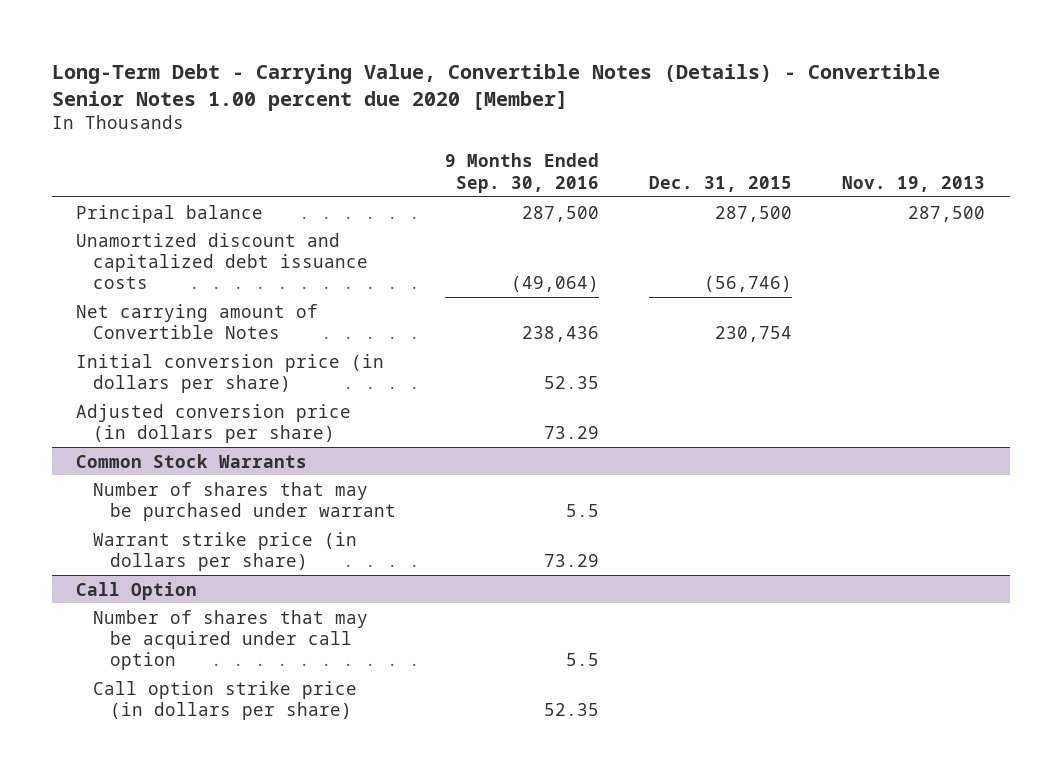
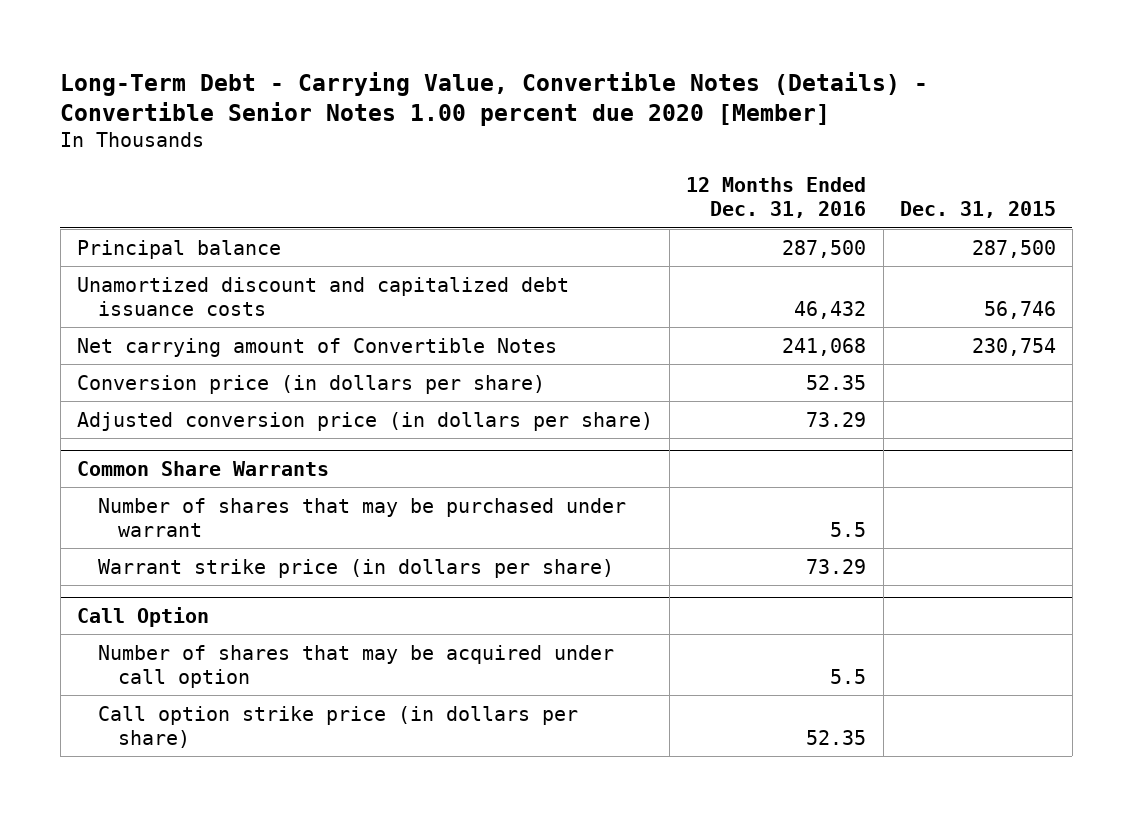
[445,153,600,193] 9 Months Ended Sep. 30, 2016 -> none
[841,175,985,192] Nov. 19, 2013 -> none
none -> [686,177,867,219] 12 Months Ended Dec. 31, 2016
[704,276,793,293] (56,746) -> [983,300,1056,319] 56,746
[76,353,385,393] Initial conversion price (in dollars per share) -> [77,374,546,394] Conversion price (in dollars per share)
[76,453,308,468] Common Stock Warrants -> [77,460,330,476] Common Share Warrants

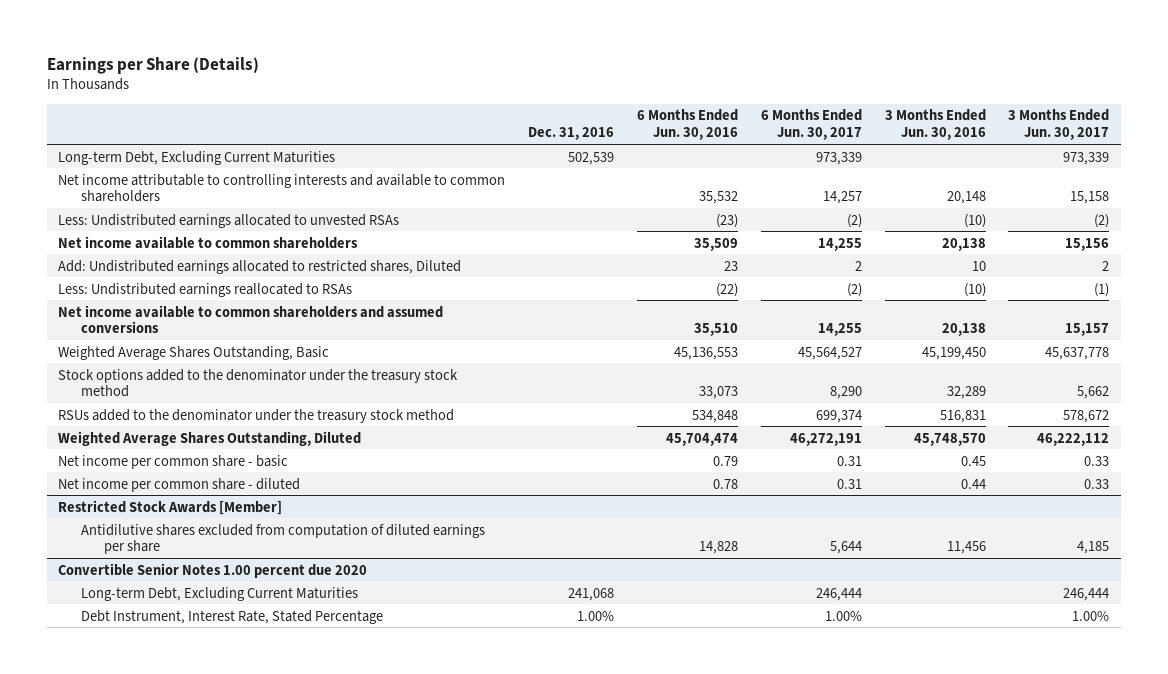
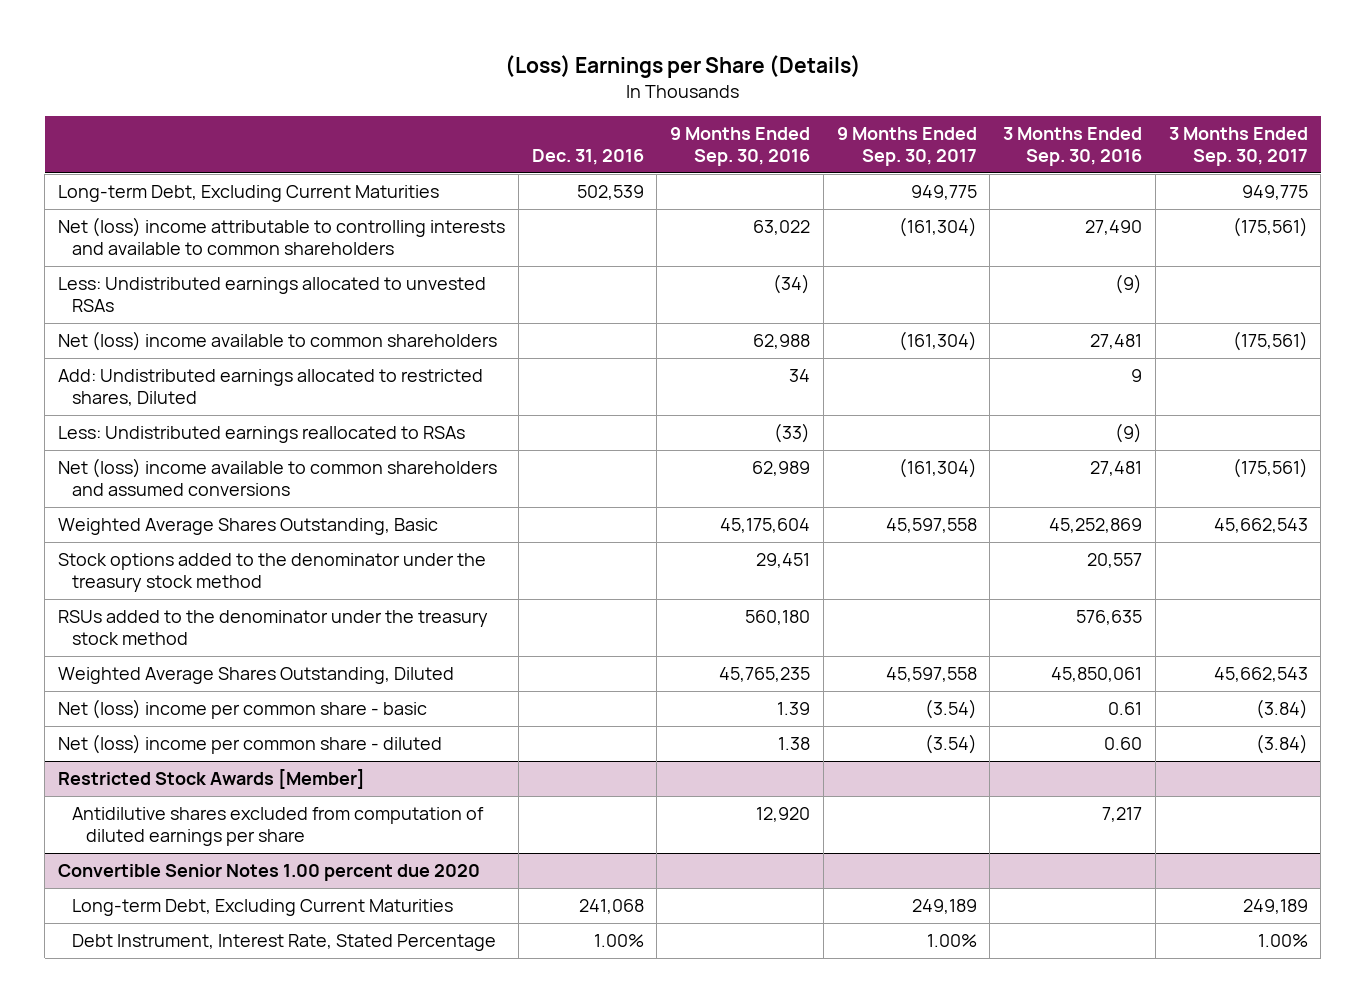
[46,56,259,74] Earnings per Share (Details) -> [504,55,861,79] (Loss) Earnings per Share (Details)
[636,109,738,141] 6 Months Ended Jun. 30, 2016 -> none
[760,109,862,141] 6 Months Ended Jun. 30, 2017 -> none
[884,109,986,141] 3 Months Ended Jun. 30, 2016 -> none
[1008,109,1110,141] 3 Months Ended Jun. 30, 2017 -> none
none -> [670,126,811,166] 9 Months Ended Sep. 30, 2016
none -> [836,126,977,166] 9 Months Ended Sep. 30, 2017
none -> [1003,126,1143,166] 3 Months Ended Sep. 30, 2016
none -> [1168,126,1308,166] 3 Months Ended Sep. 30, 2017
[58,173,506,203] Net income attributable to controlling interests and available to common shareholders -> [58,217,506,256] Net (loss) income attributable to controlling interests and available to common shareholders
[58,235,359,249] Net income available to common shareholders -> [58,331,498,352] Net (loss) income available to common shareholders
[58,304,444,334] Net income available to common shareholders and assumed conversions -> [58,458,498,497] Net (loss) income available to common shareholders and assumed conversions
[58,454,289,469] Net income per common share - basic -> [58,699,428,720] Net (loss) income per common share - basic
[58,477,301,492] Net income per common share - diluted -> [58,734,443,755] Net (loss) income per common share - diluted

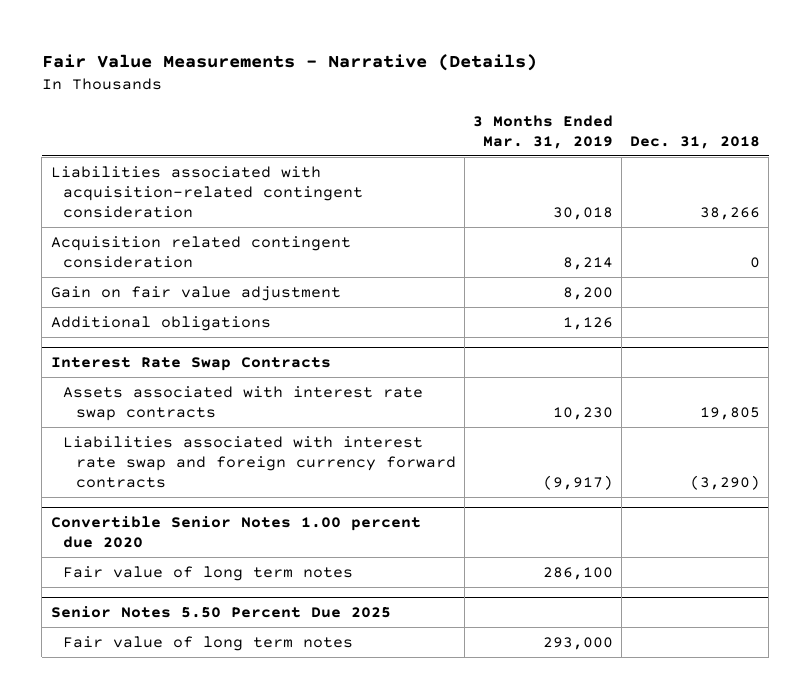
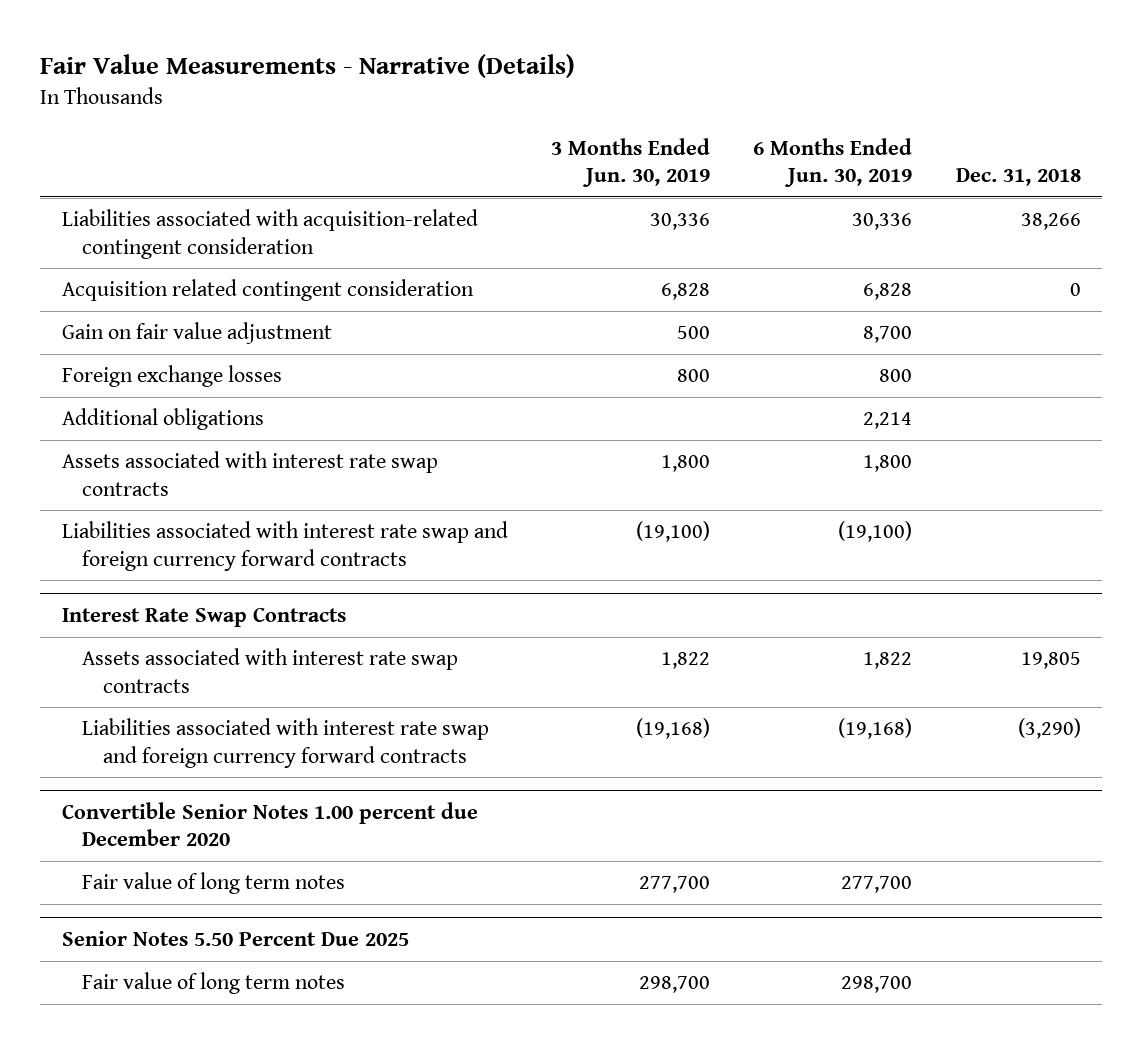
[472,114,613,149] 3 Months Ended Mar. 31, 2019 -> none
none -> [550,137,710,187] 3 Months Ended Jun. 30, 2019
none -> [753,137,913,187] 6 Months Ended Jun. 30, 2019
none -> [61,365,282,388] Foreign exchange losses
none -> [61,451,438,496] Assets associated with interest rate swap contracts
none -> [61,521,508,571] Liabilities associated with interest rate swap and foreign currency forward contracts
[50,515,421,549] Convertible Senior Notes 1.00 percent due 2020 -> [61,802,478,847] Convertible Senior Notes 1.00 percent due December 2020

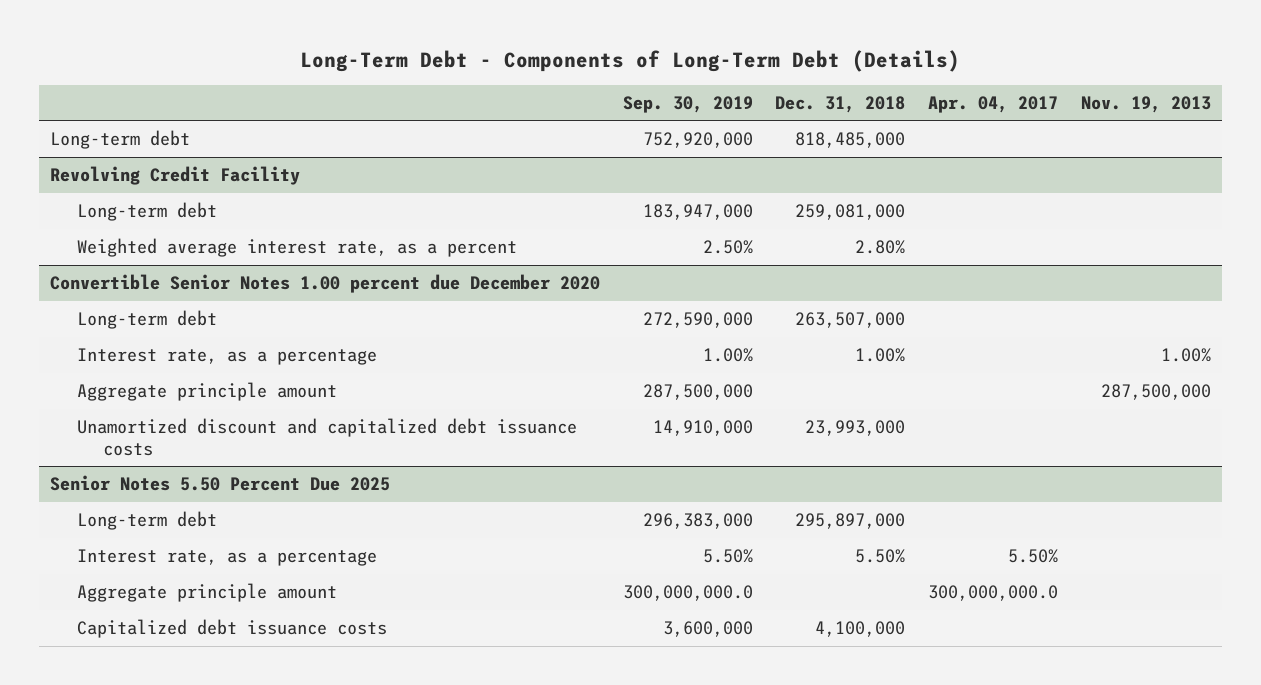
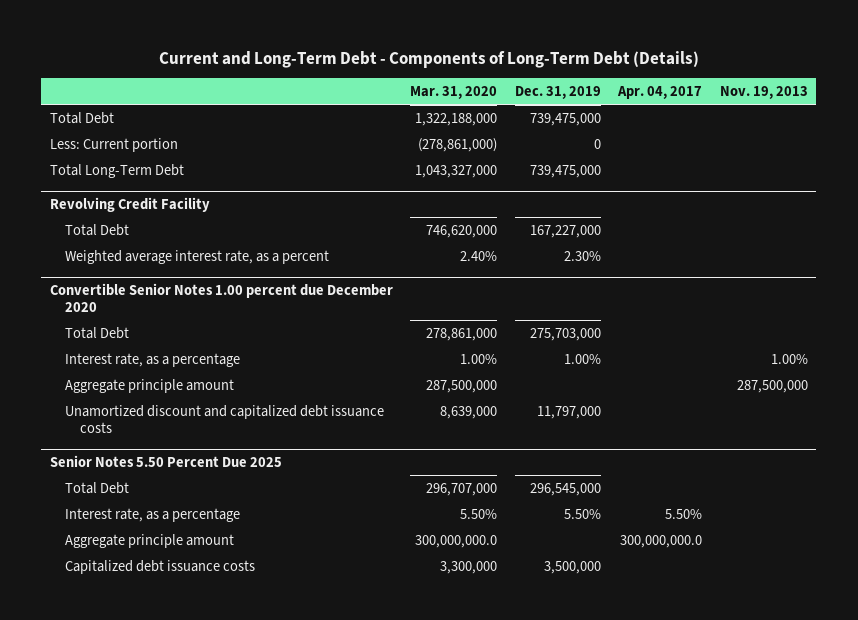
[300,49,961,72] Long-Term Debt - Components of Long-Term Debt (Details) -> [158,50,699,68] Current and Long-Term Debt - Components of Long-Term Debt (Details)
[622,95,753,113] Sep. 30, 2019 -> none
[775,95,906,113] Dec. 31, 2018 -> none
none -> [410,86,498,100] Mar. 31, 2020
none -> [514,86,601,100] Dec. 31, 2019
[49,130,190,150] Long-term debt -> [49,111,114,124] Total Debt
none -> [49,137,178,152] Less: Current portion
none -> [49,163,184,178] Total Long-Term Debt
[76,202,217,222] Long-term debt -> [65,223,130,236] Total Debt
[76,310,217,330] Long-term debt -> [65,326,130,339] Total Debt
[76,511,217,531] Long-term debt -> [65,481,130,494] Total Debt

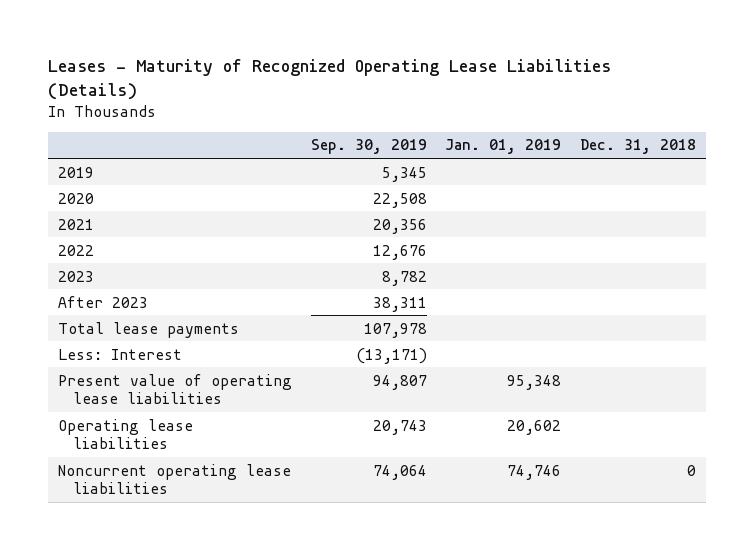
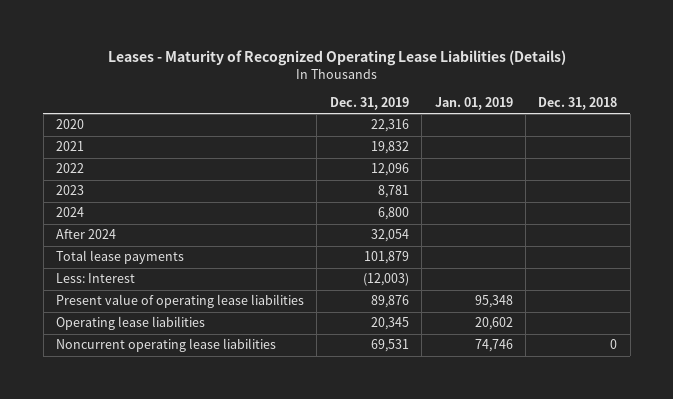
[310,139,427,155] Sep. 30, 2019 -> none
none -> [329,96,409,110] Dec. 31, 2019
[57,166,94,178] 2019 -> none
none -> [56,207,85,218] 2024
[57,295,148,308] After 2023 -> [56,229,117,240] After 2024

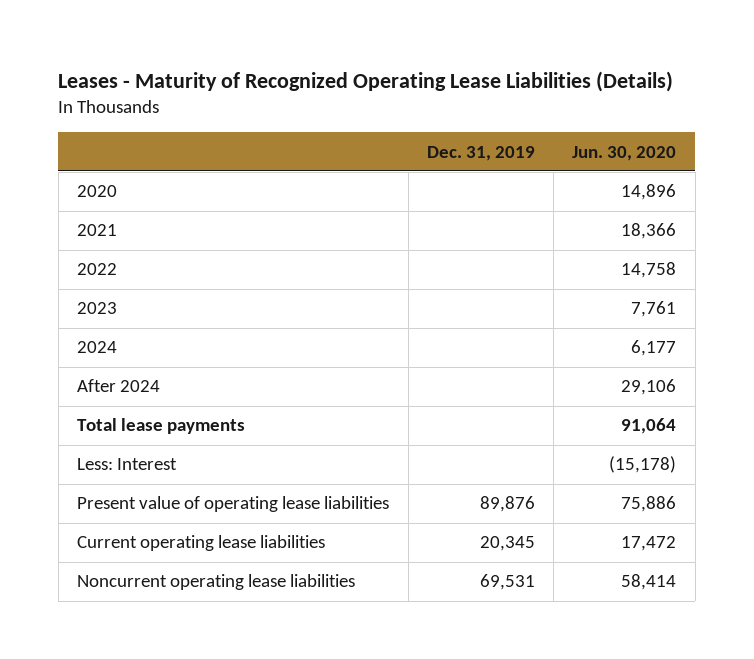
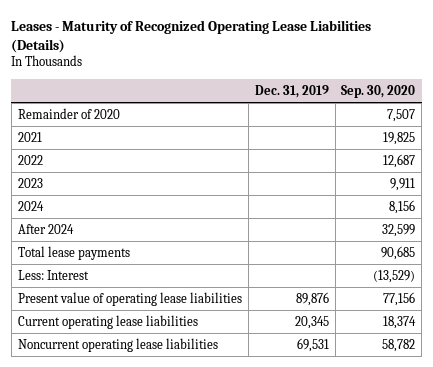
[572,145,677,161] Jun. 30, 2020 -> none
none -> [341,84,416,98] Sep. 30, 2020
[77,185,118,198] 2020 -> [17,107,120,119] Remainder of 2020

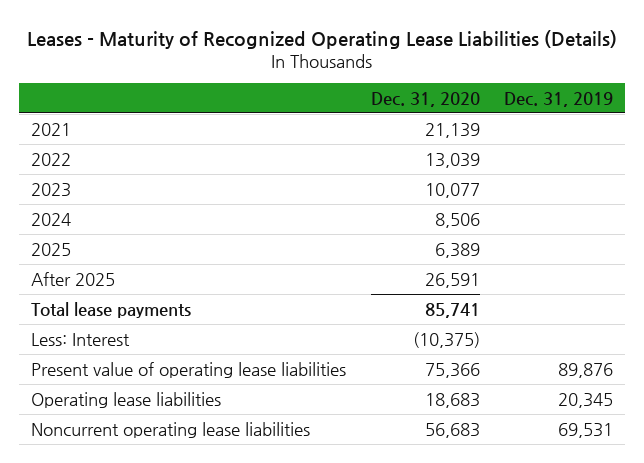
[341,84,416,98] Sep. 30, 2020 -> none
none -> [370,91,480,107] Dec. 31, 2020
[17,107,120,119] Remainder of 2020 -> none
[17,223,74,234] After 2024 -> none
none -> [31,242,72,256] 2025
none -> [31,271,116,286] After 2025
[17,314,198,329] Current operating lease liabilities -> [31,391,222,408] Operating lease liabilities

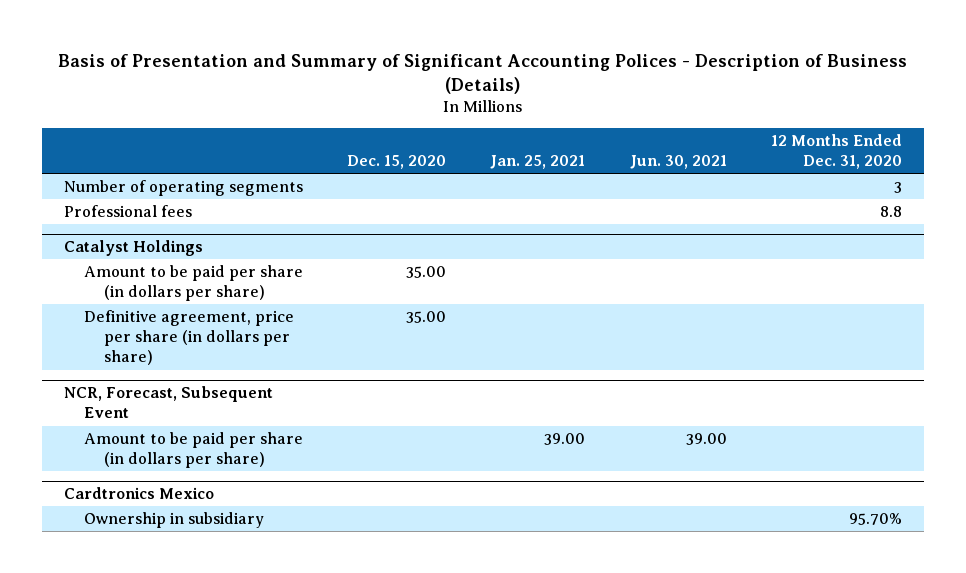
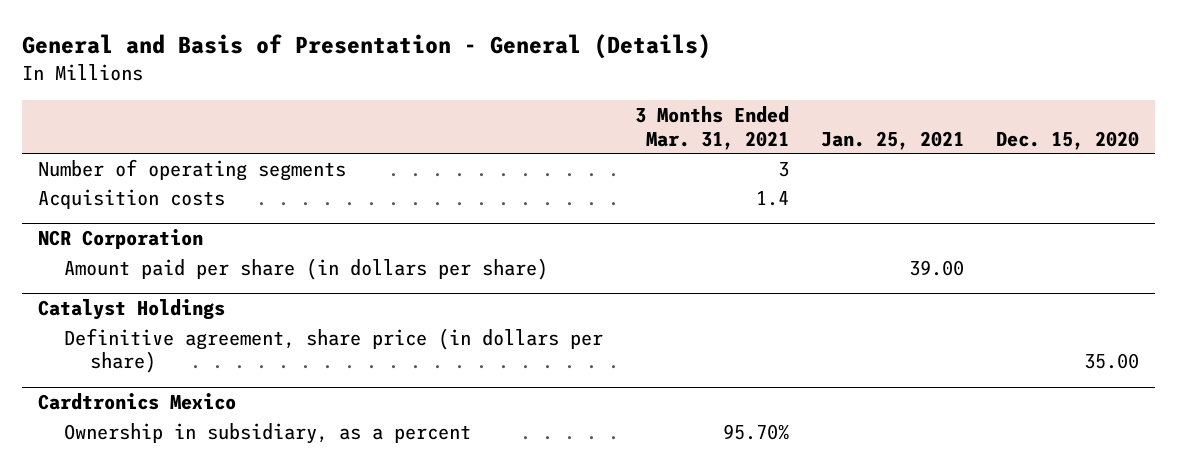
[57,53,907,94] Basis of Presentation and Summary of Significant Accounting Polices - Description of Business (Details) -> [22,34,712,60] General and Basis of Presentation - General (Details)
[629,155,727,170] Jun. 30, 2021 -> none
[770,134,902,170] 12 Months Ended Dec. 31, 2020 -> none
none -> [635,105,790,150] 3 Months Ended Mar. 31, 2021
[64,205,193,218] Professional fees -> [38,188,226,209] Acquisition costs
none -> [38,229,204,250] NCR Corporation
none -> [64,257,549,280] Amount paid per share (in dollars per share)
[83,265,303,302] Amount to be paid per share (in dollars per share) -> none
[64,386,274,419] NCR, Forecast, Subsequent Event -> none
[83,432,303,469] Amount to be paid per share (in dollars per share) -> none
[83,310,294,366] Definitive agreement, price per share (in dollars per share) -> [64,327,604,374] Definitive agreement, share price (in dollars per share)
[83,512,264,529] Ownership in subsidiary -> [64,422,472,444] Ownership in subsidiary, as a percent

